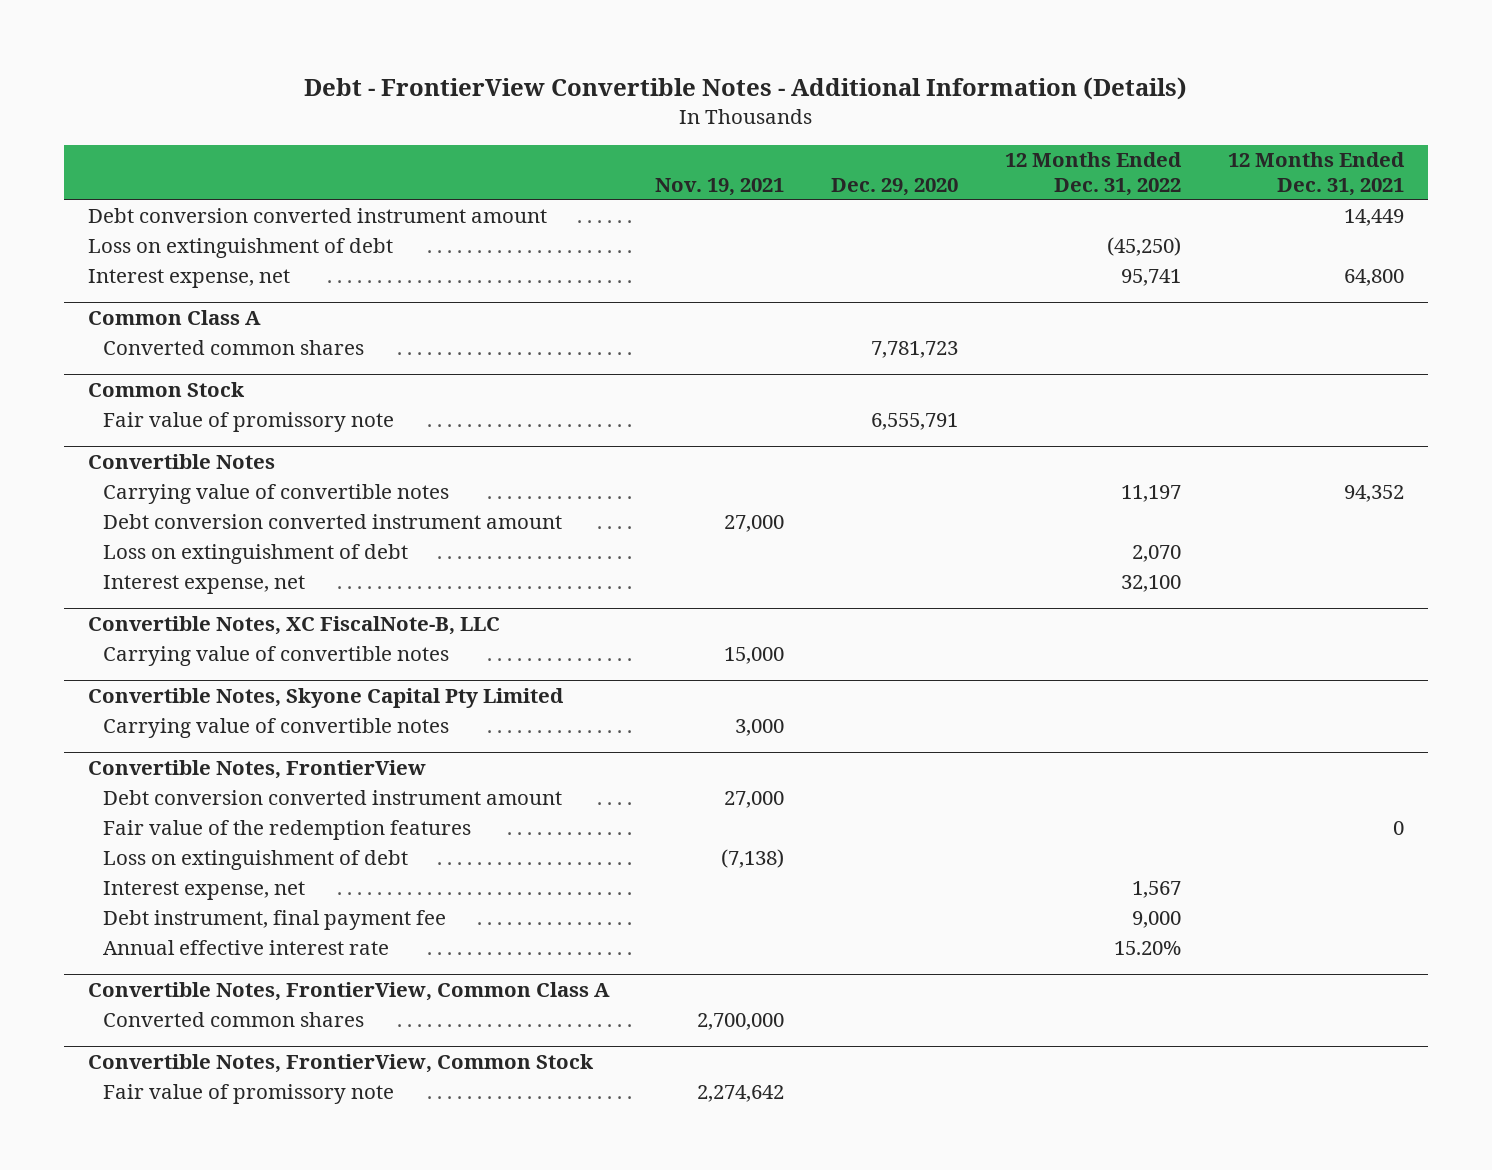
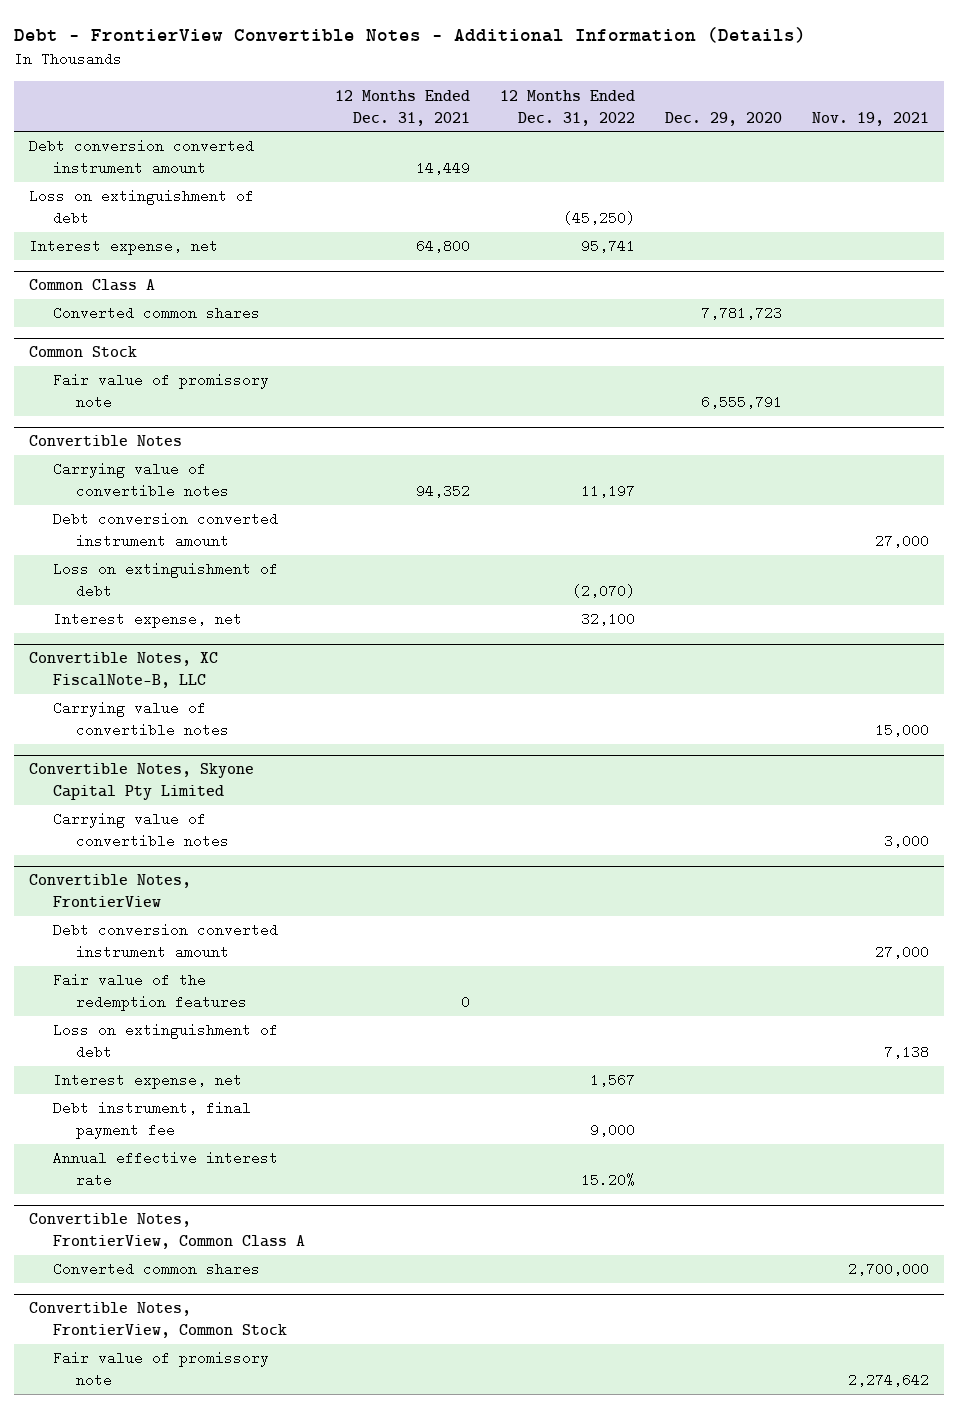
[1132,544,1182,562] 2,070 -> [571,584,635,599] (2,070)
[721,848,785,868] (7,138) -> [883,1045,929,1060] 7,138

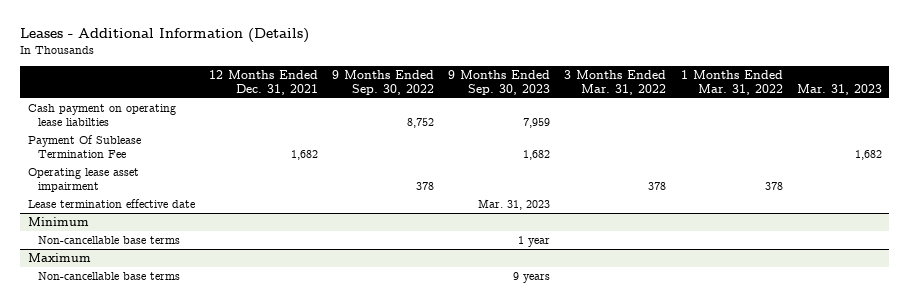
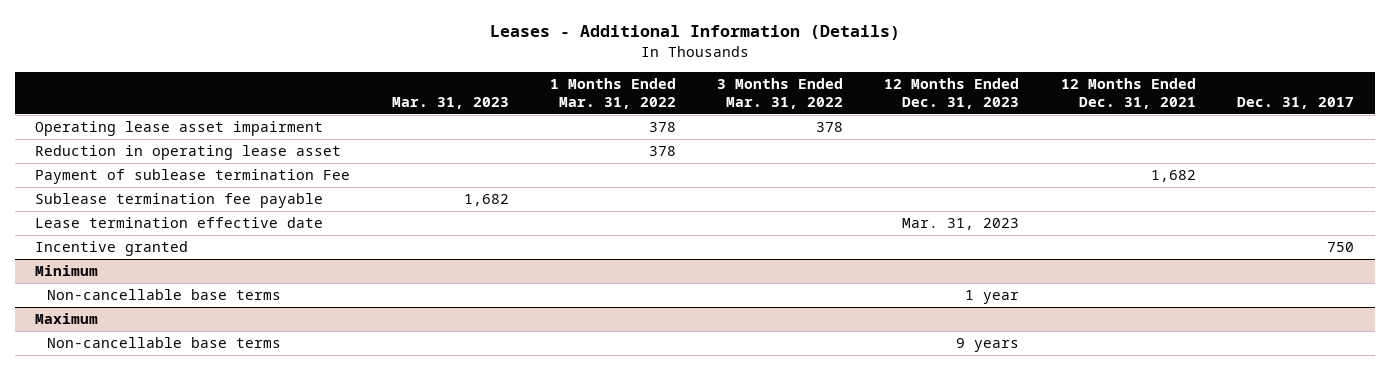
[331,69,434,95] 9 Months Ended Sep. 30, 2022 -> none
[448,69,551,95] 9 Months Ended Sep. 30, 2023 -> none
none -> [884,77,1020,110] 12 Months Ended Dec. 31, 2023
none -> [1237,97,1355,110] Dec. 31, 2017
[27,104,176,127] Cash payment on operating lease liabilties -> none
[27,135,141,159] Payment Of Sublease Termination Fee -> none
none -> [35,145,342,161] Reduction in operating lease asset
none -> [35,169,351,185] Payment of sublease termination Fee
none -> [35,193,324,209] Sublease termination fee payable
none -> [35,241,189,257] Incentive granted

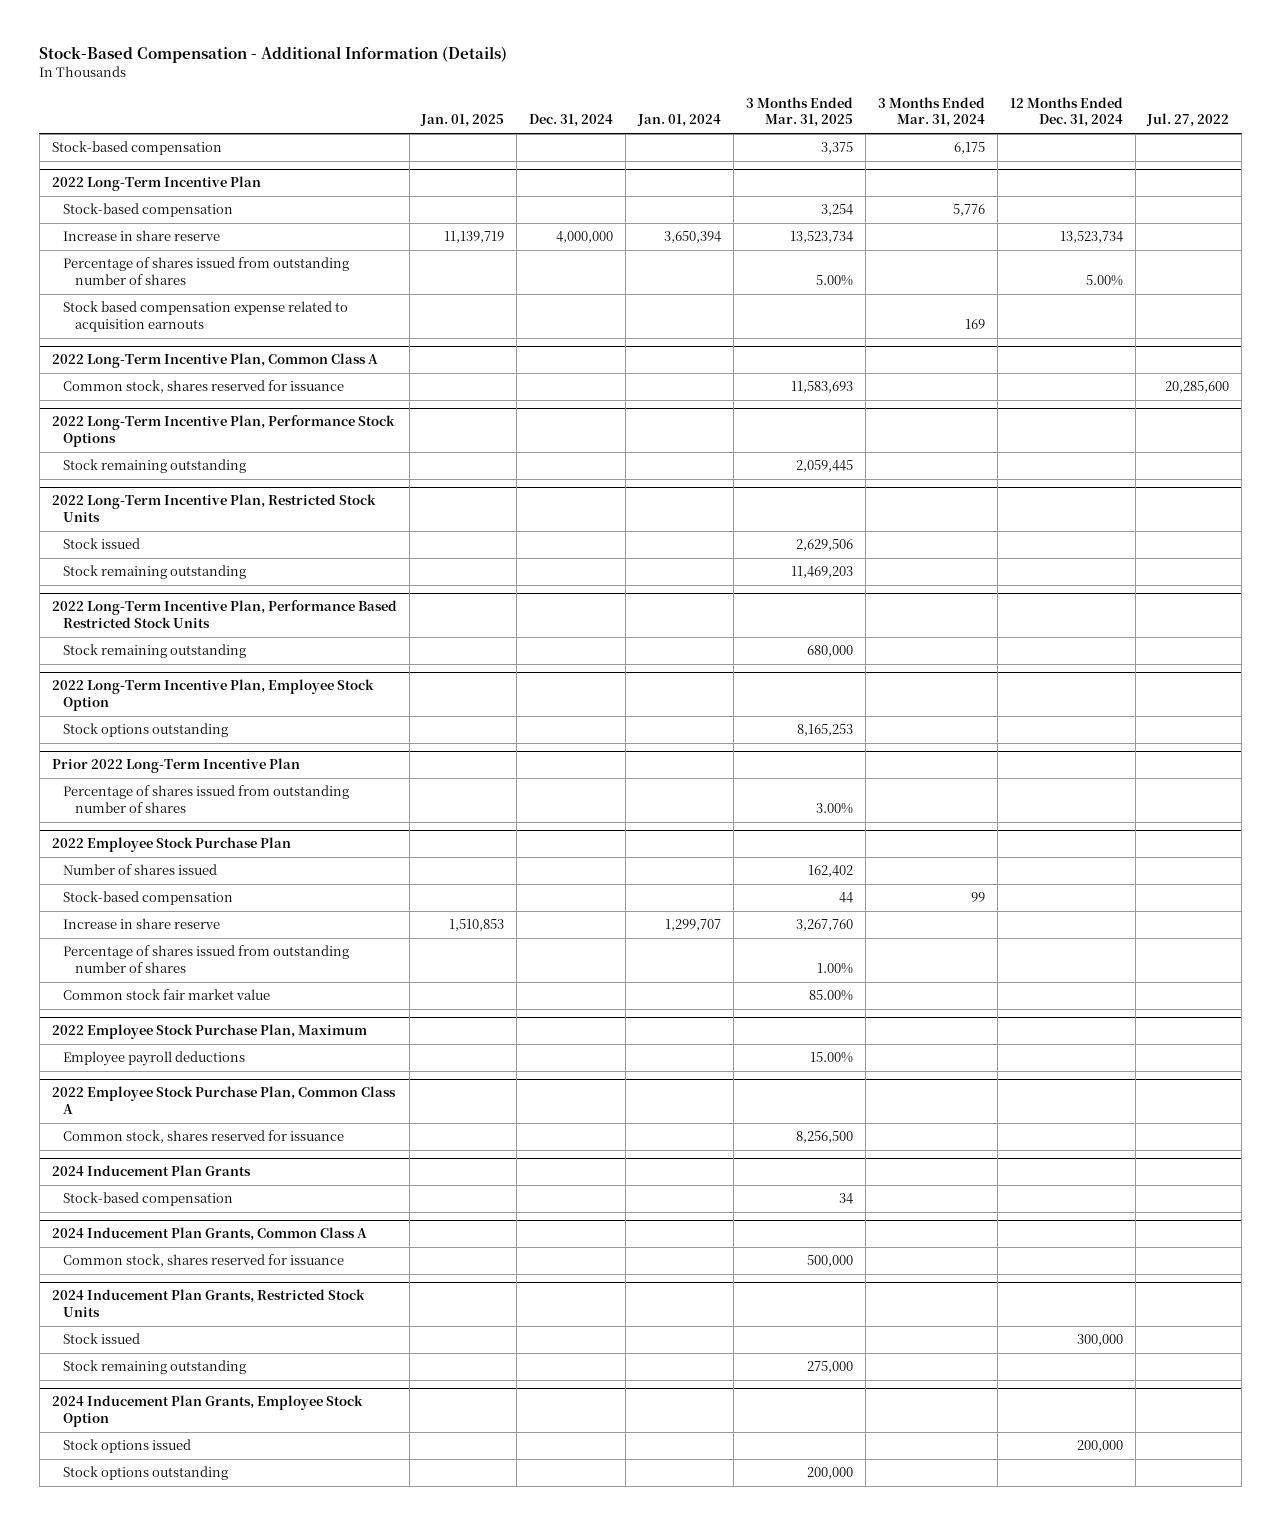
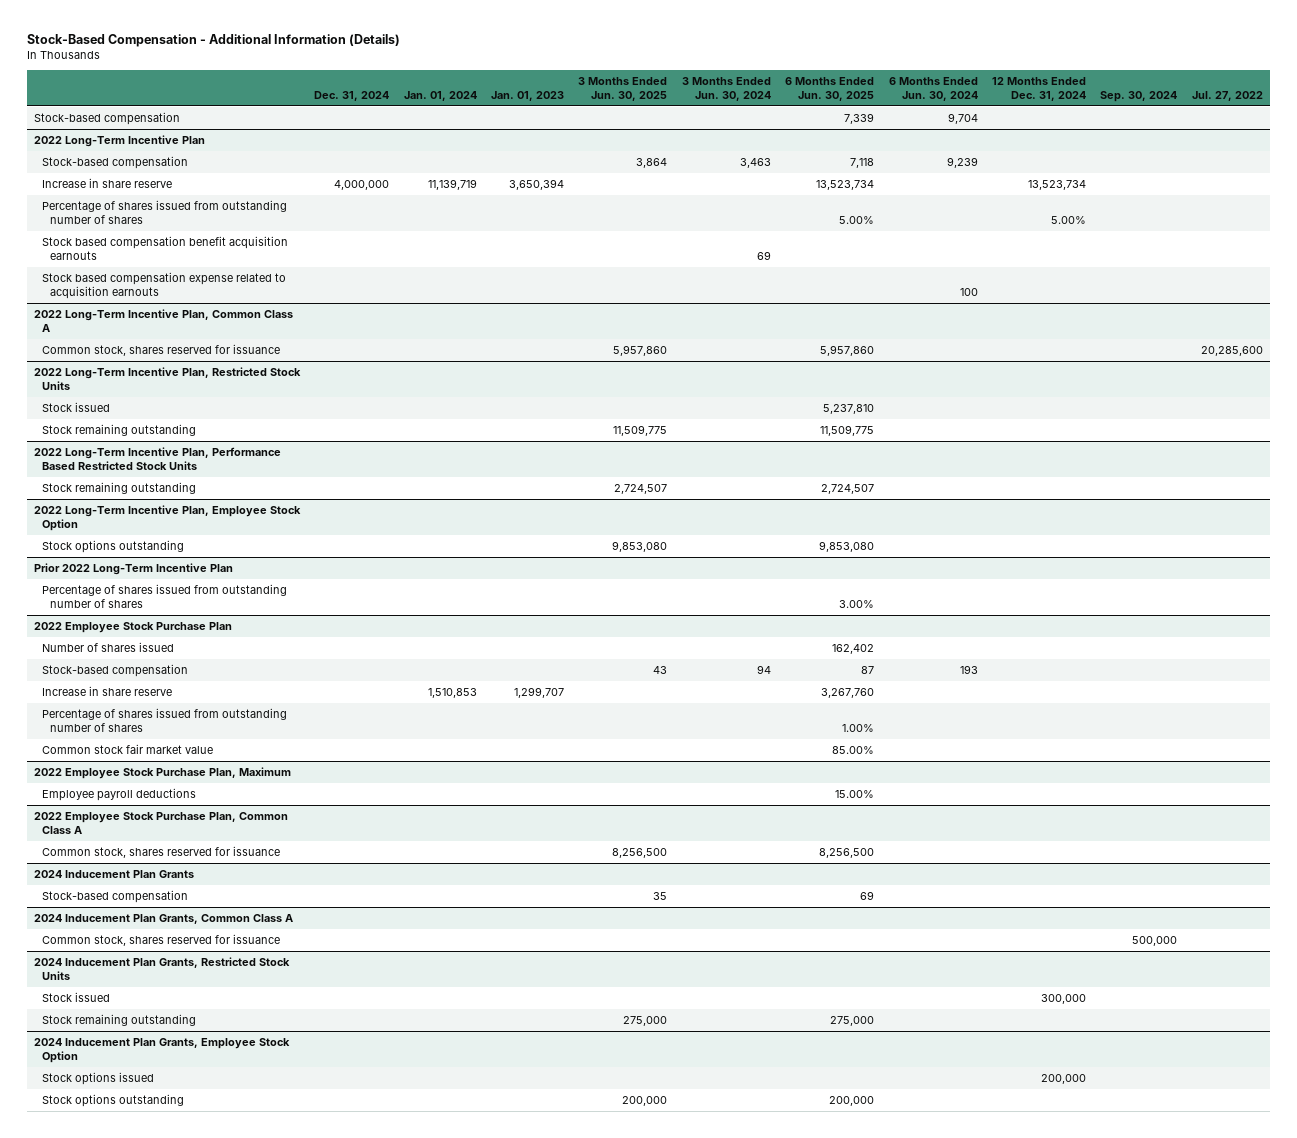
[420,114,505,128] Jan. 01, 2025 -> none
[745,96,853,128] 3 Months Ended Mar. 31, 2025 -> none
[877,96,985,128] 3 Months Ended Mar. 31, 2024 -> none
none -> [491,90,565,101] Jan. 01, 2023
none -> [578,76,668,101] 3 Months Ended Jun. 30, 2025
none -> [681,76,771,101] 3 Months Ended Jun. 30, 2024
none -> [785,76,875,101] 6 Months Ended Jun. 30, 2025
none -> [888,76,978,101] 6 Months Ended Jun. 30, 2024
none -> [1100,90,1178,102] Sep. 30, 2024
[664,231,722,244] 3,650,394 -> [427,179,477,191] 11,139,719
none -> [42,236,289,260] Stock based compensation benefit acquisition earnouts
[51,415,395,448] 2022 Long-Term Incentive Plan, Performance Stock Options -> none
[63,459,247,474] Stock remaining outstanding -> none
[665,919,722,932] 1,299,707 -> [427,688,477,699] 1,510,853

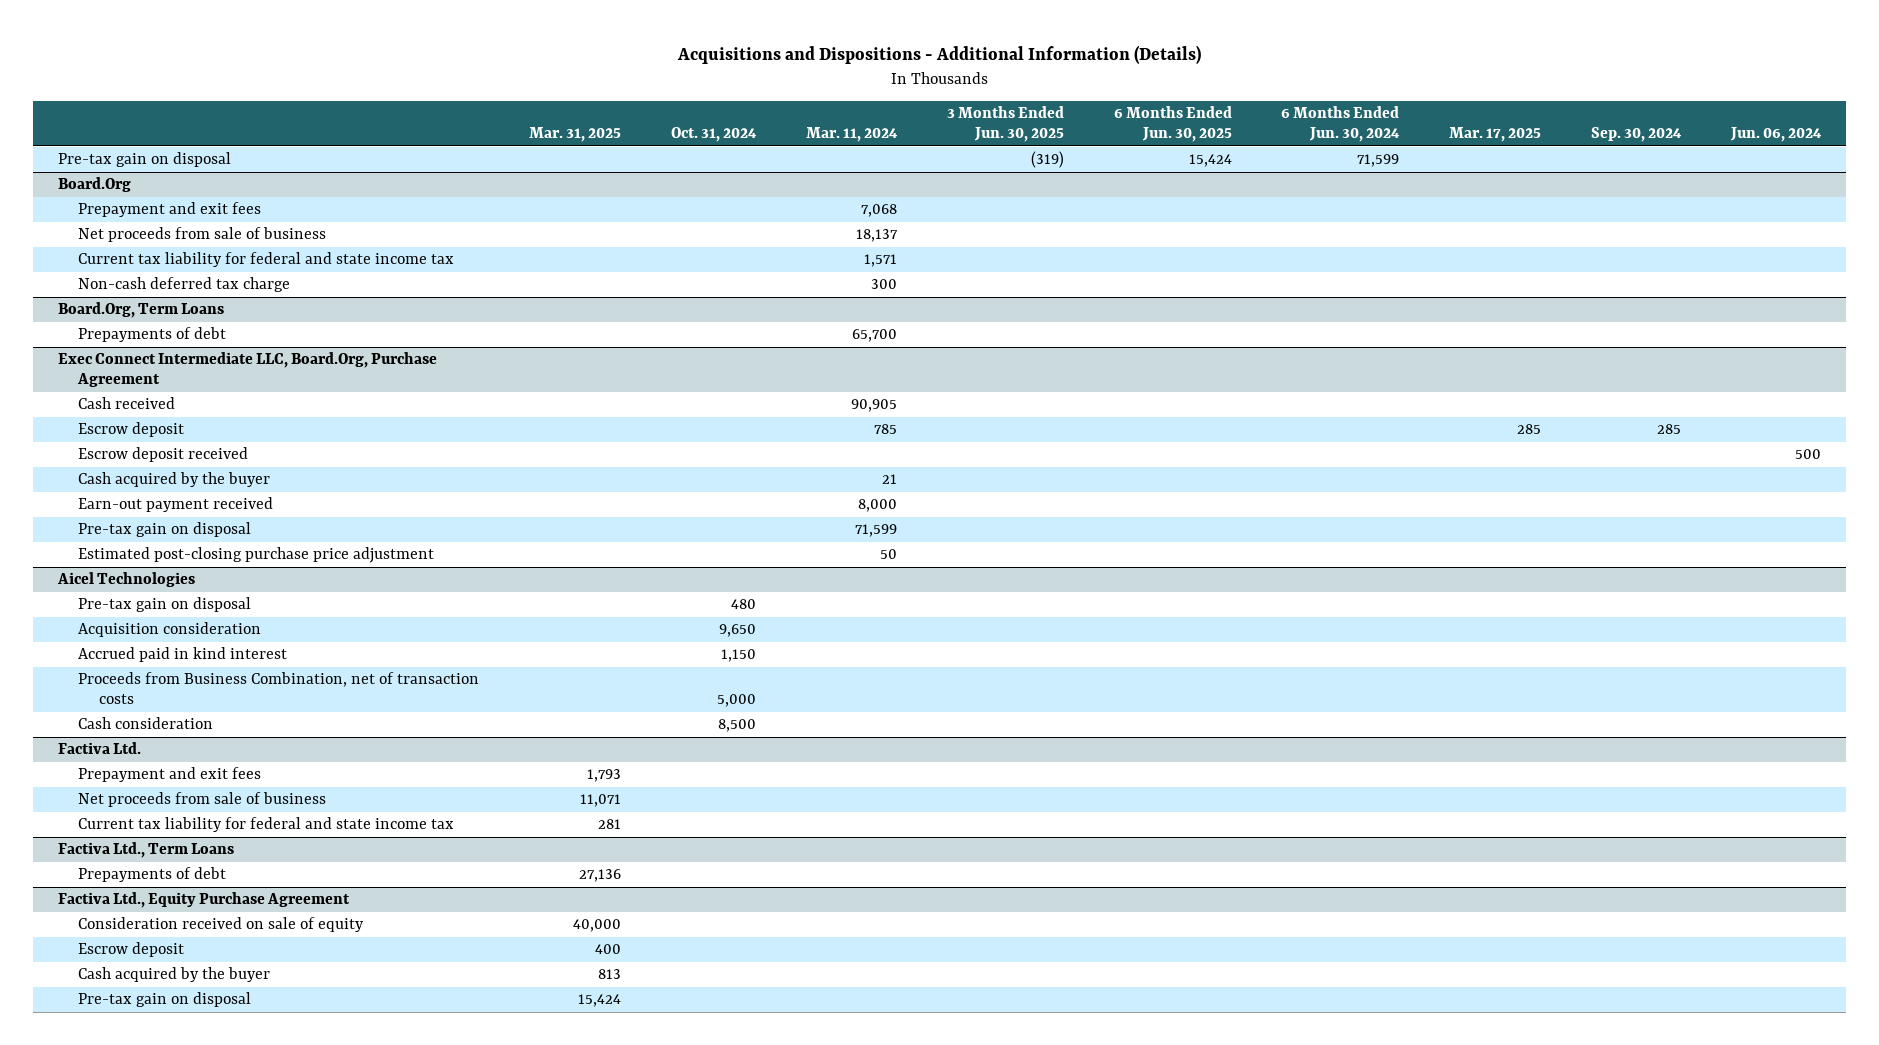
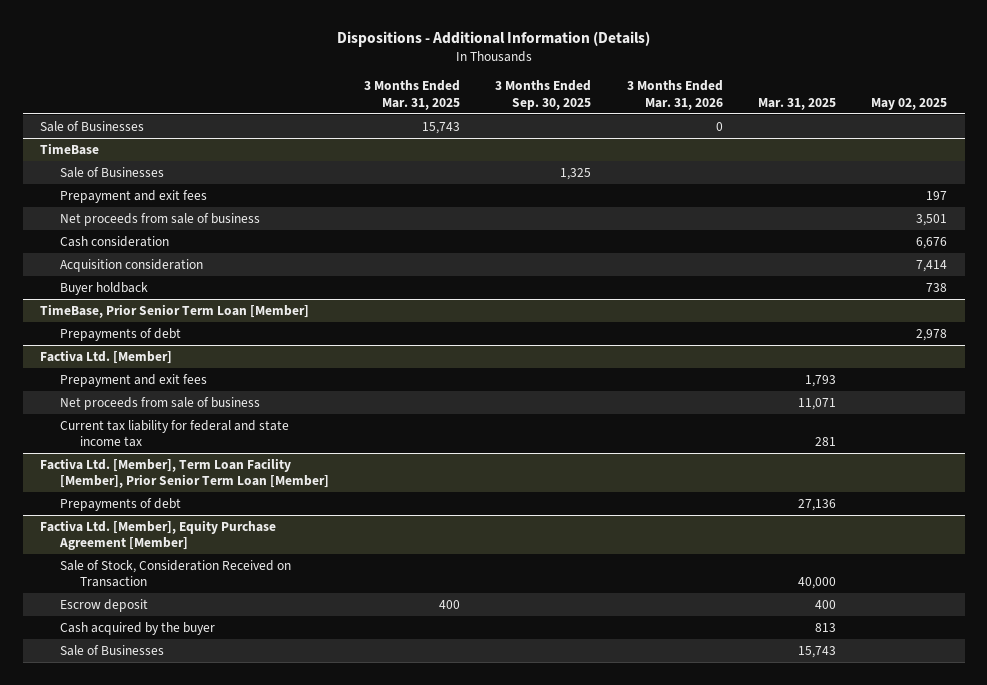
[676,45,1201,65] Acquisitions and Dispositions - Additional Information (Details) -> [336,31,650,48] Dispositions - Additional Information (Details)
[671,127,758,143] Oct. 31, 2024 -> none
[805,127,898,143] Mar. 11, 2024 -> none
[946,106,1064,143] 3 Months Ended Jun. 30, 2025 -> none
[1113,106,1232,143] 6 Months Ended Jun. 30, 2025 -> none
[1281,106,1401,143] 6 Months Ended Jun. 30, 2024 -> none
[1449,127,1542,143] Mar. 17, 2025 -> none
[1591,127,1683,143] Sep. 30, 2024 -> none
[1729,127,1822,143] Jun. 06, 2024 -> none
none -> [364,80,461,110] 3 Months Ended Mar. 31, 2025
none -> [495,80,592,110] 3 Months Ended Sep. 30, 2025
none -> [626,80,723,110] 3 Months Ended Mar. 31, 2026
none -> [871,97,948,110] May 02, 2025
[58,177,132,193] Board.Org -> none
[78,202,262,218] Prepayment and exit fees -> none
[78,227,327,243] Net proceeds from sale of business -> none
[78,252,455,268] Current tax liability for federal and state income tax -> none
[78,277,291,293] Non-cash deferred tax charge -> none
[58,302,225,319] Board.Org, Term Loans -> none
[78,327,227,343] Prepayments of debt -> none
[58,352,438,388] Exec Connect Intermediate LLC, Board.Org, Purchase Agreement -> none
[78,397,176,410] Cash received -> none
[78,422,185,438] Escrow deposit -> none
[78,447,249,463] Escrow deposit received -> none
[78,472,271,488] Cash acquired by the buyer -> none
[78,497,274,513] Earn-out payment received -> none
[78,522,252,538] Pre-tax gain on disposal -> none
[78,547,435,564] Estimated post-closing purchase price adjustment -> none
[57,572,196,588] Aicel Technologies -> none
[78,597,252,613] Pre-tax gain on disposal -> none
[78,622,262,638] Acquisition consideration -> none
[78,647,288,663] Accrued paid in kind interest -> none
[78,672,480,705] Proceeds from Business Combination, net of transaction costs -> none
[78,717,214,730] Cash consideration -> none
[58,152,232,168] Pre-tax gain on disposal -> [40,120,145,132] Sale of Businesses
none -> [40,142,100,155] TimeBase
none -> [59,166,164,178] Sale of Businesses
none -> [59,189,207,203] Prepayment and exit fees
none -> [59,212,260,226] Net proceeds from sale of business
none -> [59,235,169,247] Cash consideration
none -> [59,258,203,272] Acquisition consideration
none -> [59,281,148,295] Buyer holdback
none -> [40,303,310,318] TimeBase, Prior Senior Term Loan [Member]
none -> [59,327,181,341] Prepayments of debt
[58,742,142,755] Factiva Ltd. -> [40,349,173,364] Factiva Ltd. [Member]
[58,842,235,859] Factiva Ltd., Term Loans -> [40,457,329,489] Factiva Ltd. [Member], Term Loan Facility [Member], Prior Senior Term Loan [Member]
[58,892,351,909] Factiva Ltd., Equity Purchase Agreement -> [40,519,277,551] Factiva Ltd. [Member], Equity Purchase Agreement [Member]
[78,917,365,933] Consideration received on sale of equity -> [59,559,291,588] Sale of Stock, Consideration Received on Transaction
[78,992,252,1008] Pre-tax gain on disposal -> none
none -> [59,644,164,656] Sale of Businesses

